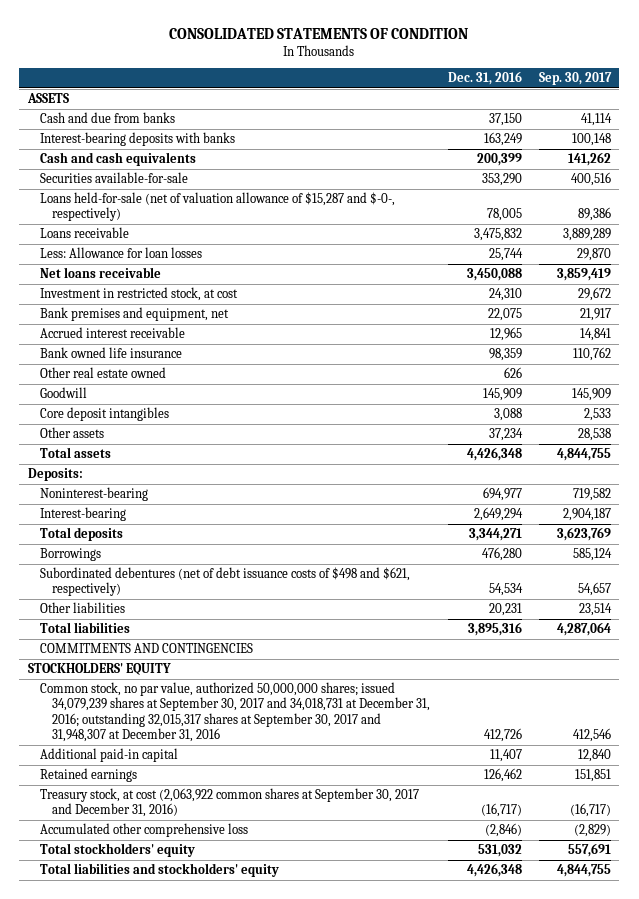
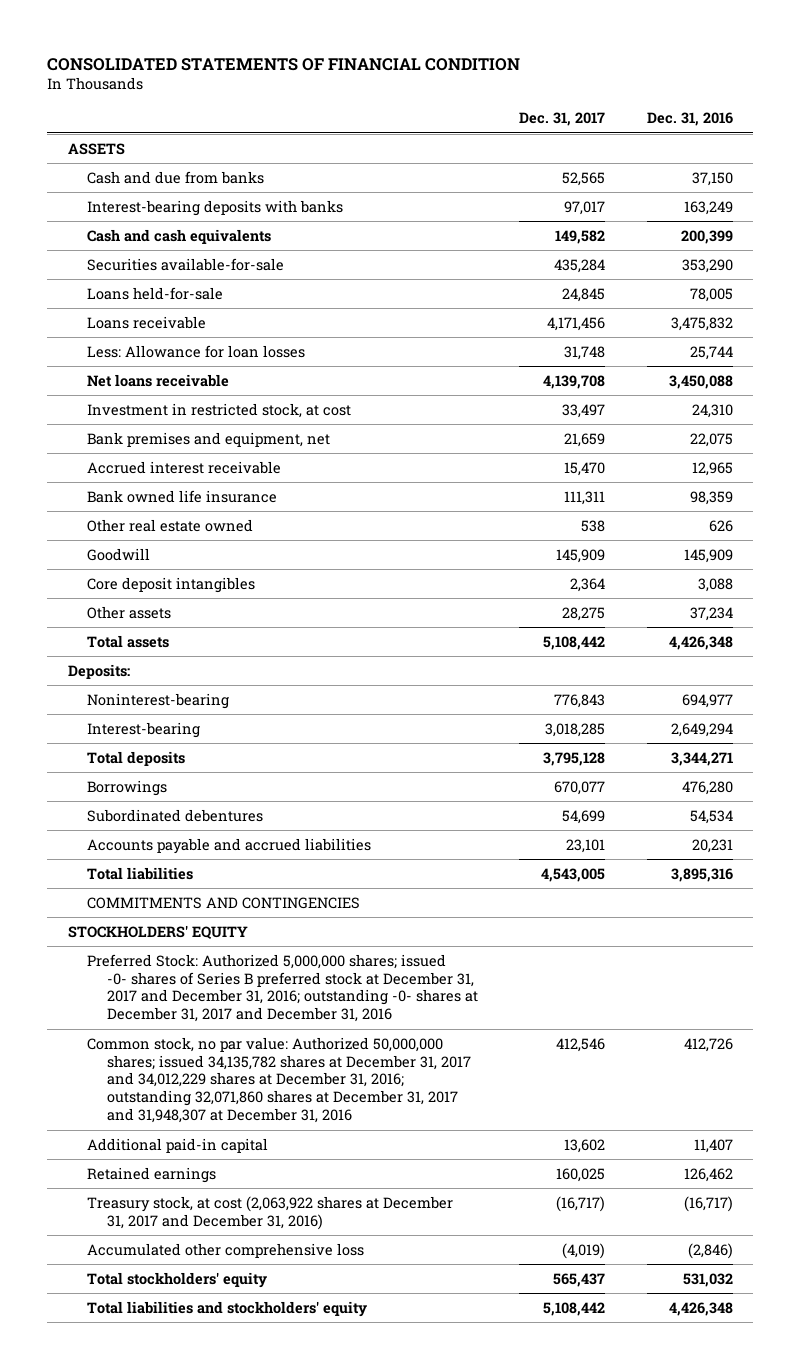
[169,27,469,39] CONSOLIDATED STATEMENTS OF CONDITION -> [47,57,521,71] CONSOLIDATED STATEMENTS OF FINANCIAL CONDITION
[538,72,612,86] Sep. 30, 2017 -> none
none -> [519,112,606,127] Dec. 31, 2017
[40,192,396,222] Loans held-for-sale (net of valuation allowance of $15,287 and $-0-, respectively) -> [87,286,224,300] Loans held-for-sale
[40,567,411,597] Subordinated debentures (net of debt issuance costs of $498 and $621, respectively) -> [87,808,264,822] Subordinated debentures
[40,602,126,614] Other liabilities -> [87,837,372,854] Accounts payable and accrued liabilities
none -> [87,953,478,1023] Preferred Stock: Authorized 5,000,000 shares; issued -0- shares of Series B preferred stock at December 31, 2017 and December 31, 2016; outstanding -0- shares at December 31, 2017 and December 31, 2016
[40,682,431,743] Common stock, no par value, authorized 50,000,000 shares; issued 34,079,239 shares at September 30, 2017 and 34,018,731 at December 31, 2016; outstanding 32,015,317 shares at September 30, 2017 and 31,948,307 at December 31, 2016 -> [87,1036,471,1124] Common stock, no par value: Authorized 50,000,000 shares; issued 34,135,782 shares at December 31, 2017 and 34,012,229 shares at December 31, 2016; outstanding 32,071,860 shares at December 31, 2017 and 31,948,307 at December 31, 2016
[40,788,420,818] Treasury stock, at cost (2,063,922 common shares at September 30, 2017 and December 31, 2016) -> [87,1195,454,1230] Treasury stock, at cost (2,063,922 shares at December 31, 2017 and December 31, 2016)

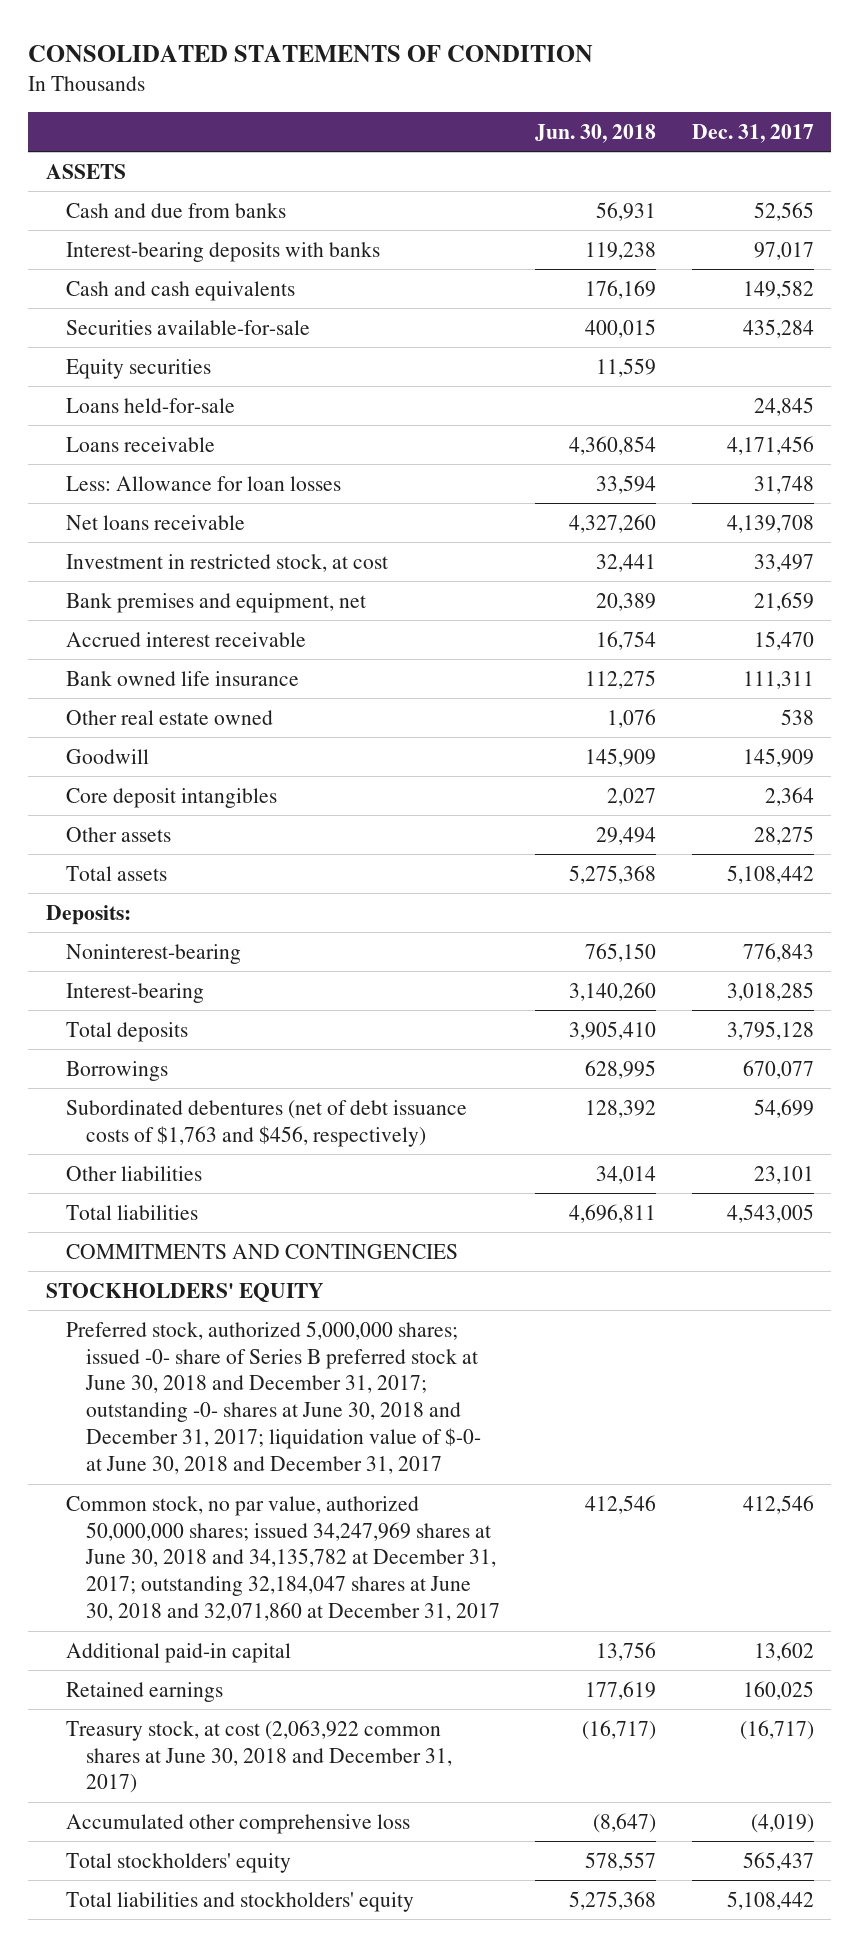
[47,57,521,71] CONSOLIDATED STATEMENTS OF FINANCIAL CONDITION -> [28,44,594,62] CONSOLIDATED STATEMENTS OF CONDITION
[646,112,733,127] Dec. 31, 2016 -> none
none -> [535,123,657,143] Jun. 30, 2018
none -> [65,358,211,379] Equity securities
[87,808,264,822] Subordinated debentures -> [65,1099,467,1147] Subordinated debentures (net of debt issuance costs of $1,763 and $456, respectively)
[87,837,372,854] Accounts payable and accrued liabilities -> [65,1165,202,1181] Other liabilities
[87,953,478,1023] Preferred Stock: Authorized 5,000,000 shares; issued -0- shares of Series B preferred stock at December 31, 2017 and December 31, 2016; outstanding -0- shares at December 31, 2017 and December 31, 2016 -> [65,1320,481,1474] Preferred stock, authorized 5,000,000 shares; issued -0- share of Series B preferred stock at June 30, 2018 and December 31, 2017; outstanding -0- shares at June 30, 2018 and December 31, 2017; liquidation value of $-0- at June 30, 2018 and December 31, 2017
[87,1036,471,1124] Common stock, no par value: Authorized 50,000,000 shares; issued 34,135,782 shares at December 31, 2017 and 34,012,229 shares at December 31, 2016; outstanding 32,071,860 shares at December 31, 2017 and 31,948,307 at December 31, 2016 -> [65,1495,500,1622] Common stock, no par value, authorized 50,000,000 shares; issued 34,247,969 shares at June 30, 2018 and 34,135,782 at December 31, 2017; outstanding 32,184,047 shares at June 30, 2018 and 32,071,860 at December 31, 2017
[87,1195,454,1230] Treasury stock, at cost (2,063,922 shares at December 31, 2017 and December 31, 2016) -> [65,1719,452,1794] Treasury stock, at cost (2,063,922 common shares at June 30, 2018 and December 31, 2017)

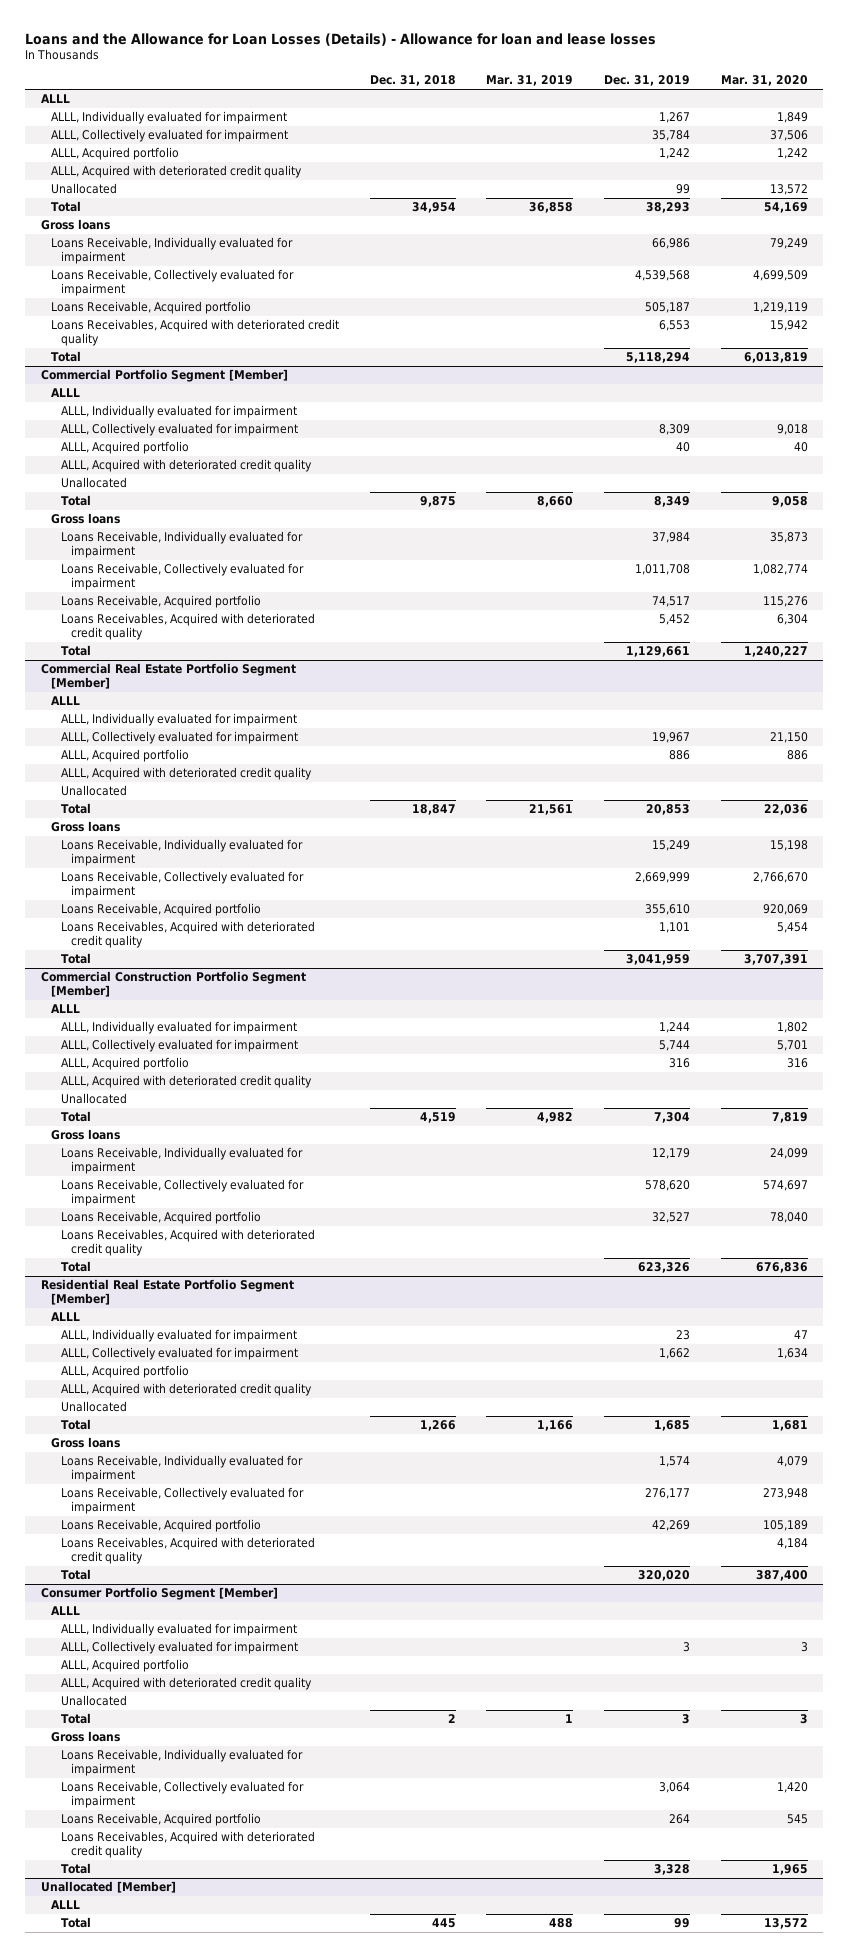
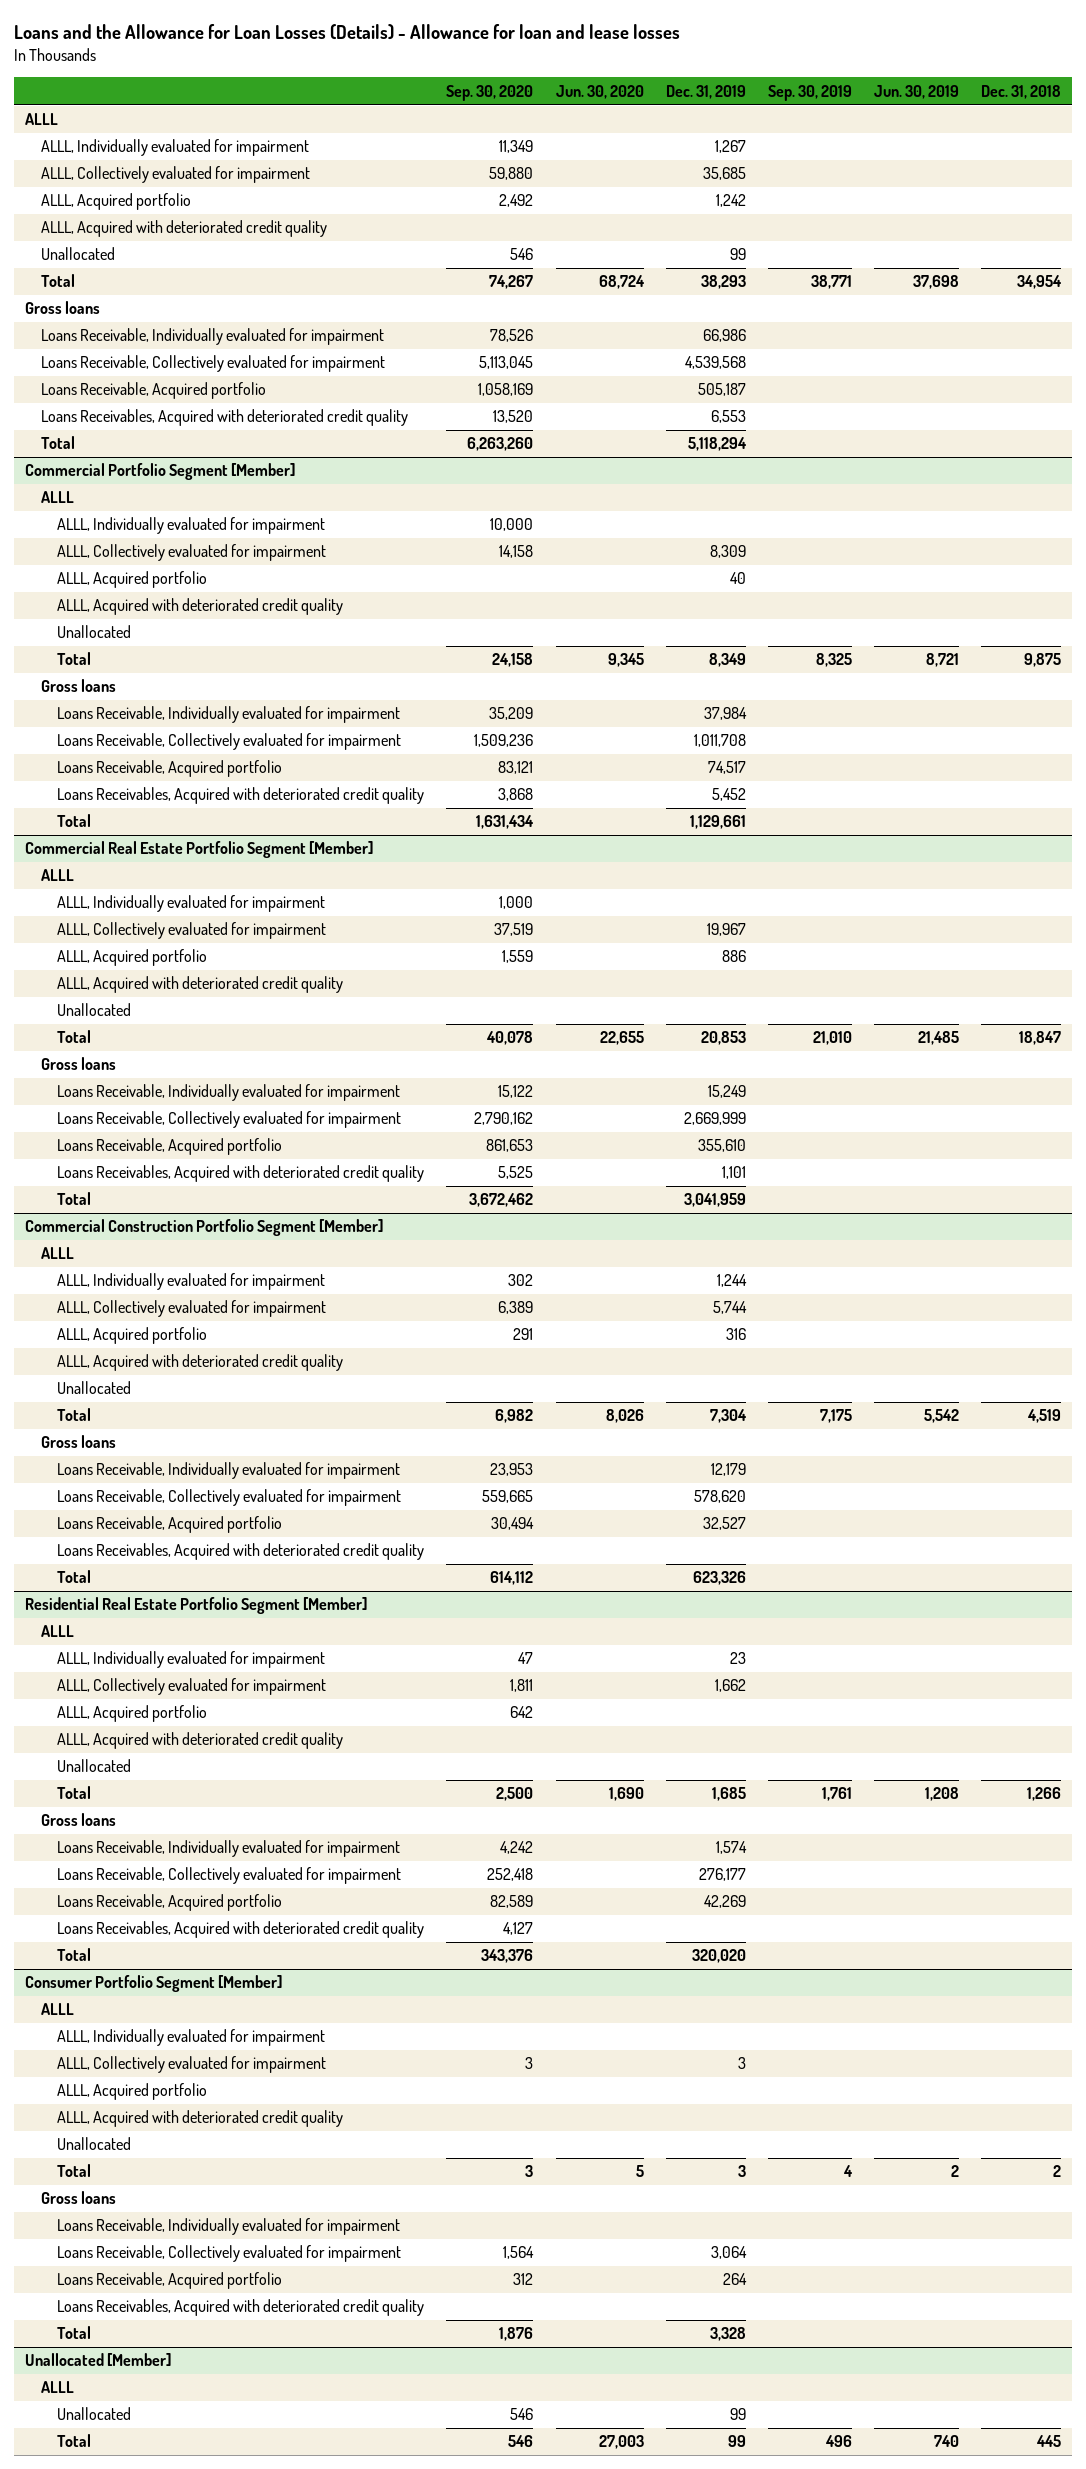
[486,75,574,87] Mar. 31, 2019 -> none
[720,75,808,87] Mar. 31, 2020 -> none
none -> [446,84,534,101] Sep. 30, 2020
none -> [555,84,644,99] Jun. 30, 2020
none -> [767,84,852,101] Sep. 30, 2019
none -> [873,84,959,99] Jun. 30, 2019
[652,130,691,142] 35,784 -> [702,167,746,181] 35,685
none -> [57,2407,132,2421] Unallocated

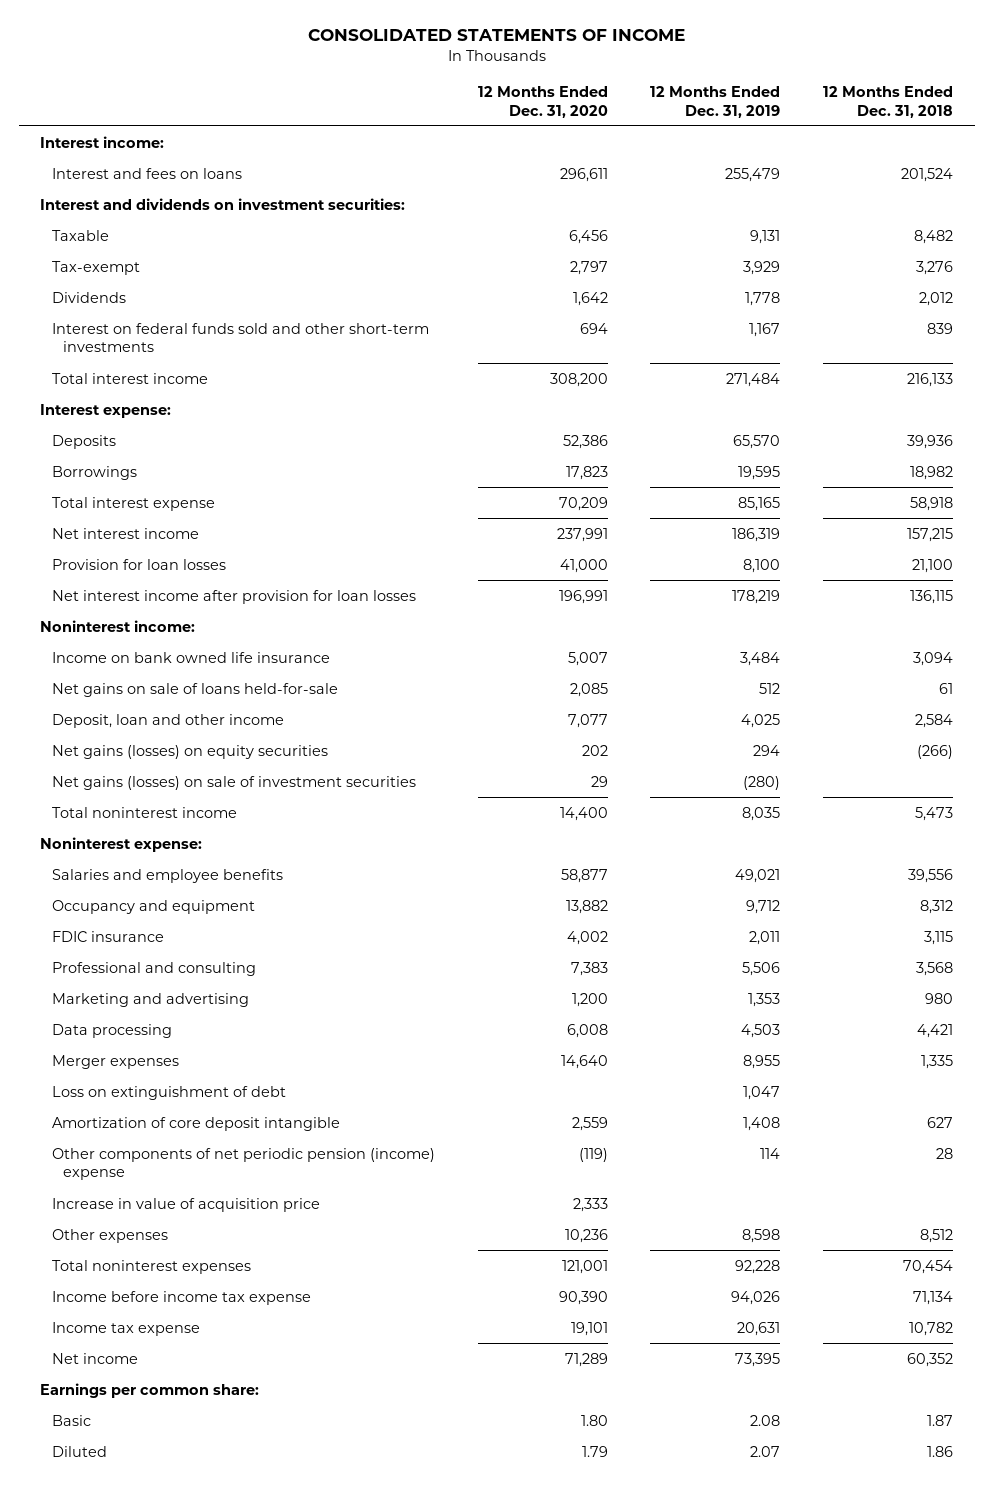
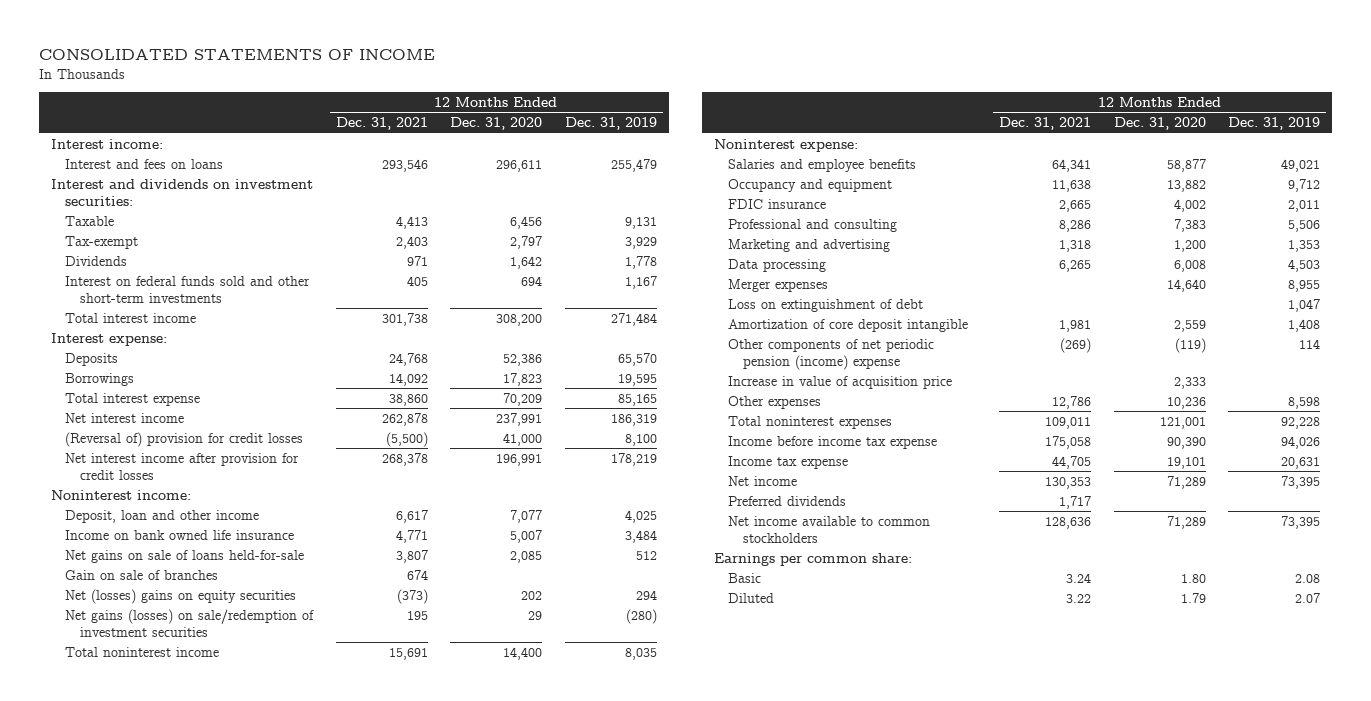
[823,85,954,118] 12 Months Ended Dec. 31, 2018 -> none
none -> [335,117,428,131] Dec. 31, 2021
[51,558,226,570] Provision for loan losses -> [65,431,304,447] (Reversal of) provision for credit losses
[51,589,416,604] Net interest income after provision for loan losses -> [65,452,300,480] Net interest income after provision for credit losses
[51,713,284,728] Deposit, loan and other income -> [65,509,260,523] Deposit, loan and other income
none -> [65,569,219,580] Gain on sale of branches
[51,744,328,759] Net gains (losses) on equity securities -> [65,588,297,604] Net (losses) gains on equity securities
[51,775,416,790] Net gains (losses) on sale of investment securities -> [65,608,315,637] Net gains (losses) on sale/redemption of investment securities
none -> [728,495,847,506] Preferred dividends
none -> [728,515,931,543] Net income available to common stockholders

